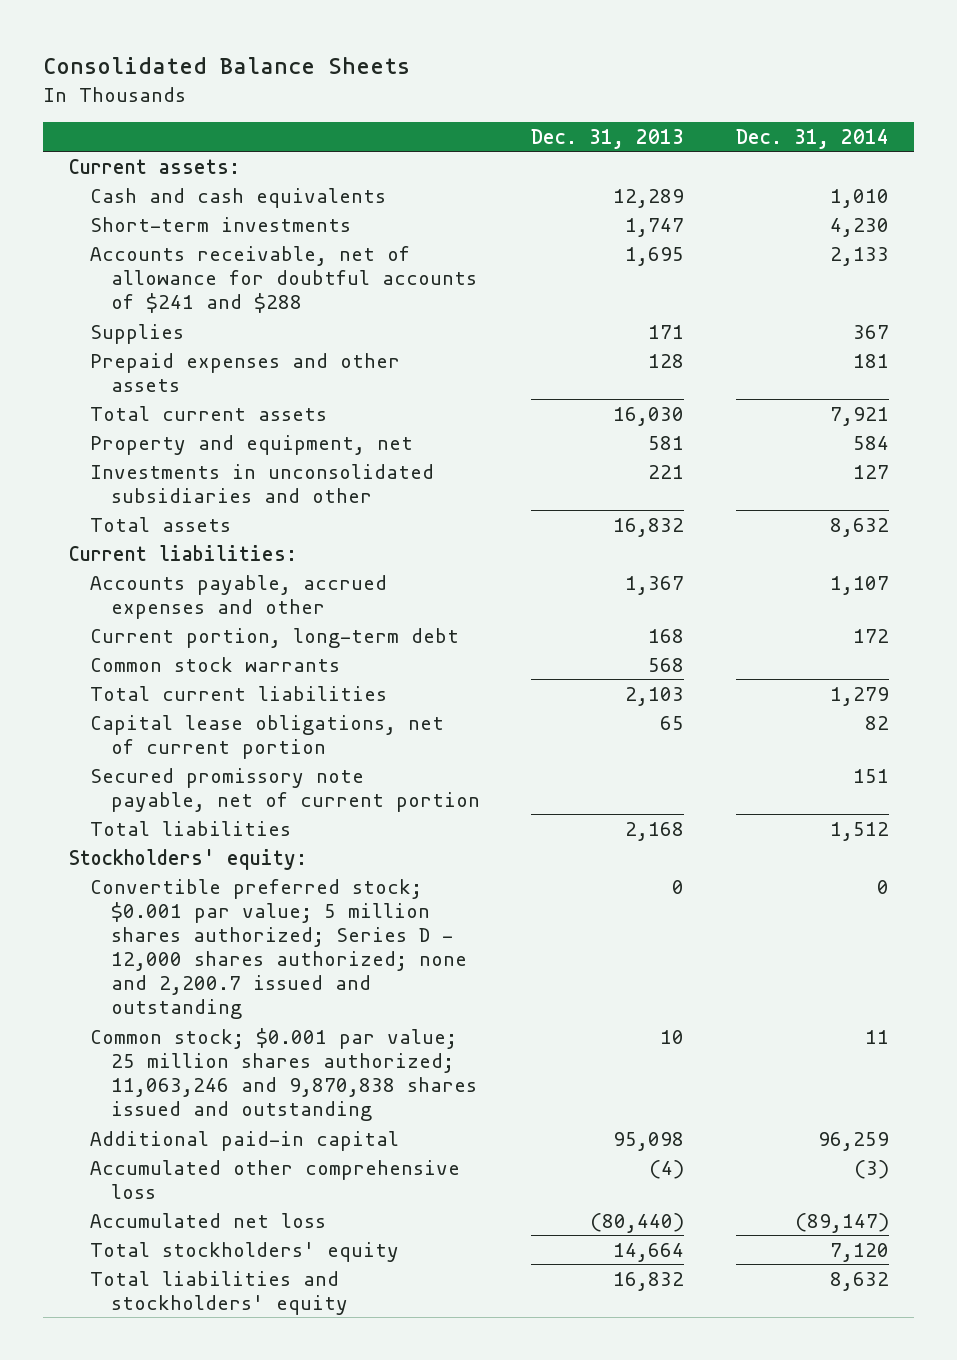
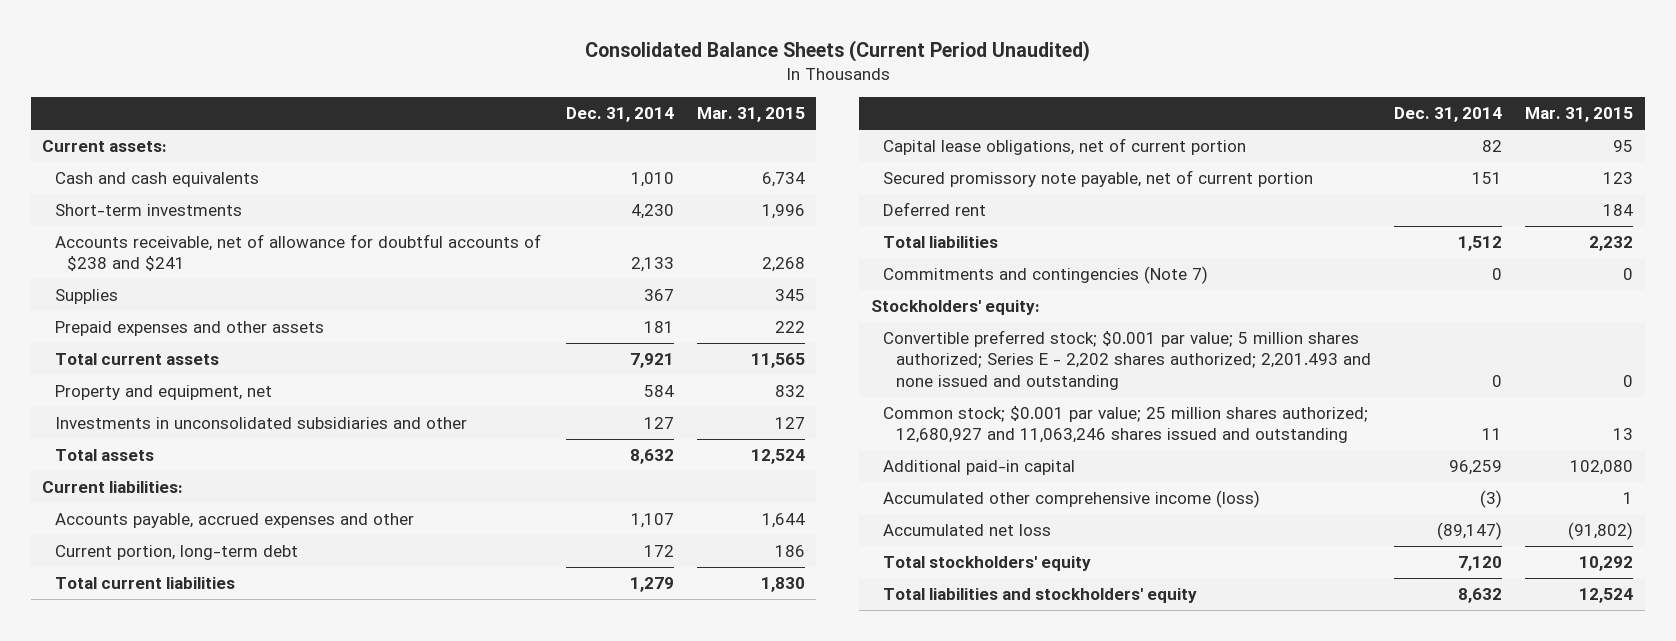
[42,57,410,75] Consolidated Balance Sheets -> [584,40,1090,63] Consolidated Balance Sheets (Current Period Unaudited)
[531,128,685,149] Dec. 31, 2013 -> none
none -> [696,107,805,123] Mar. 31, 2015
[89,245,477,313] Accounts receivable, net of allowance for doubtful accounts of $241 and $288 -> [54,233,541,272] Accounts receivable, net of allowance for doubtful accounts of $238 and $241
[89,656,340,672] Common stock warrants -> none
none -> [883,201,987,216] Deferred rent
none -> [883,265,1209,284] Commitments and contingencies (Note 7)
[89,878,467,1019] Convertible preferred stock; $0.001 par value; 5 million shares authorized; Series D - 12,000 shares authorized; none and 2,200.7 issued and outstanding -> [883,329,1371,391] Convertible preferred stock; $0.001 par value; 5 million shares authorized; Series E - 2,202 shares authorized; 2,201.493 and none issued and outstanding
[89,1027,477,1121] Common stock; $0.001 par value; 25 million shares authorized; 11,063,246 and 9,870,838 shares issued and outstanding -> [883,405,1369,444] Common stock; $0.001 par value; 25 million shares authorized; 12,680,927 and 11,063,246 shares issued and outstanding
[89,1159,460,1199] Accumulated other comprehensive loss -> [883,489,1261,508] Accumulated other comprehensive income (loss)

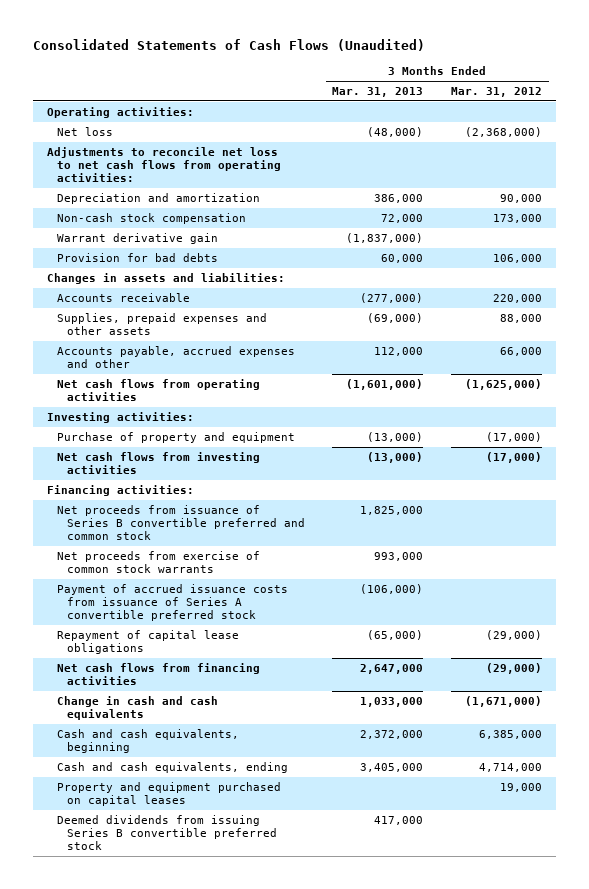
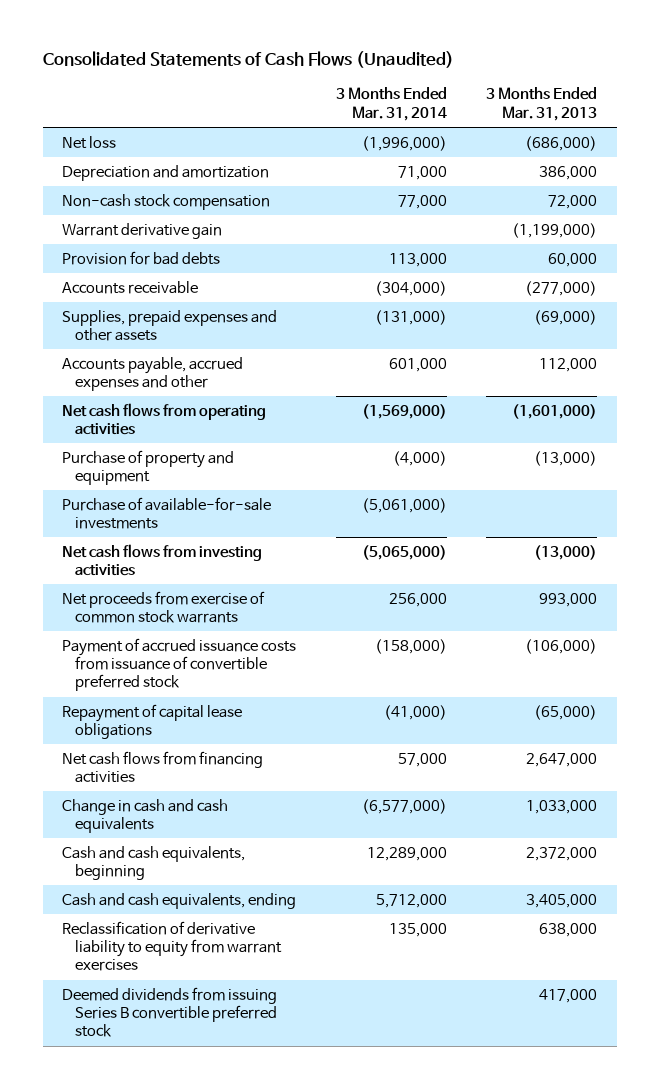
[451,86,543,97] Mar. 31, 2012 -> none
none -> [335,87,447,121] 3 Months Ended Mar. 31, 2014
[46,106,194,118] Operating activities: -> none
[46,146,281,183] Adjustments to reconcile net loss to net cash flows from operating activities: -> none
[367,126,424,137] (48,000) -> [525,135,598,151] (686,000)
[346,232,424,243] (1,837,000) -> [512,222,598,238] (1,199,000)
[46,272,285,284] Changes in assets and liabilities: -> none
[46,411,194,423] Investing activities: -> none
none -> [62,496,272,529] Purchase of available-for-sale investments
[46,484,194,496] Financing activities: -> none
[56,504,305,541] Net proceeds from issuance of Series B convertible preferred and common stock -> none
[56,583,288,622] Payment of accrued issuance costs from issuance of Series A convertible preferred stock -> [62,637,297,691] Payment of accrued issuance costs from issuance of convertible preferred stock
[56,781,281,807] Property and equipment purchased on capital leases -> none
none -> [62,920,282,971] Reclassification of derivative liability to equity from warrant exercises

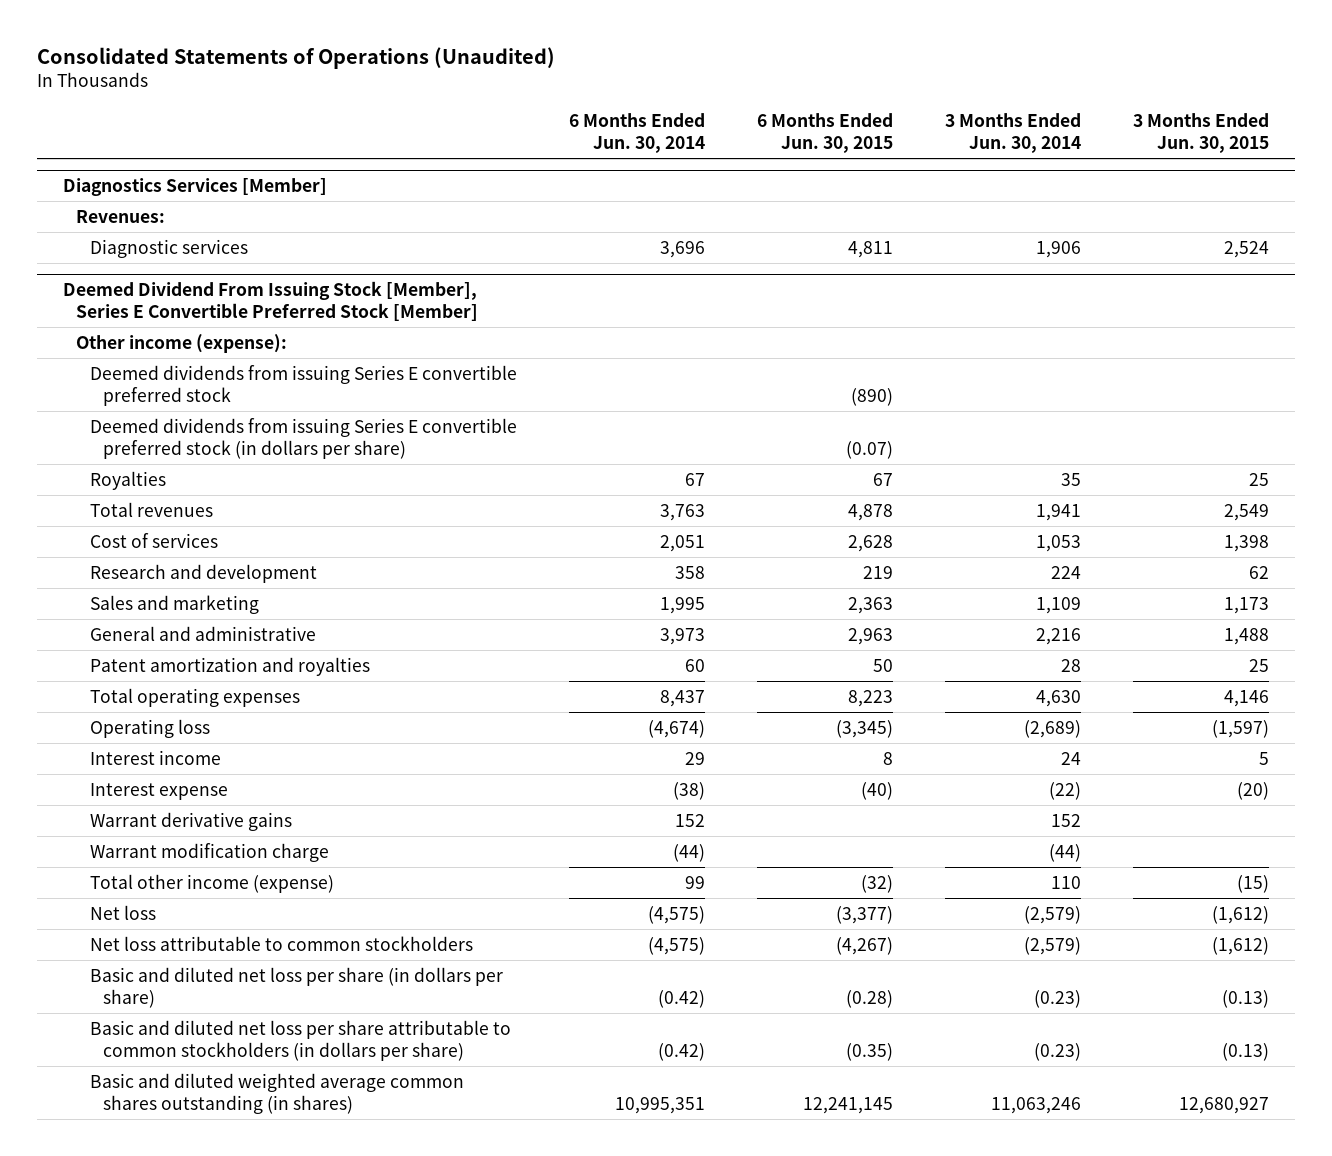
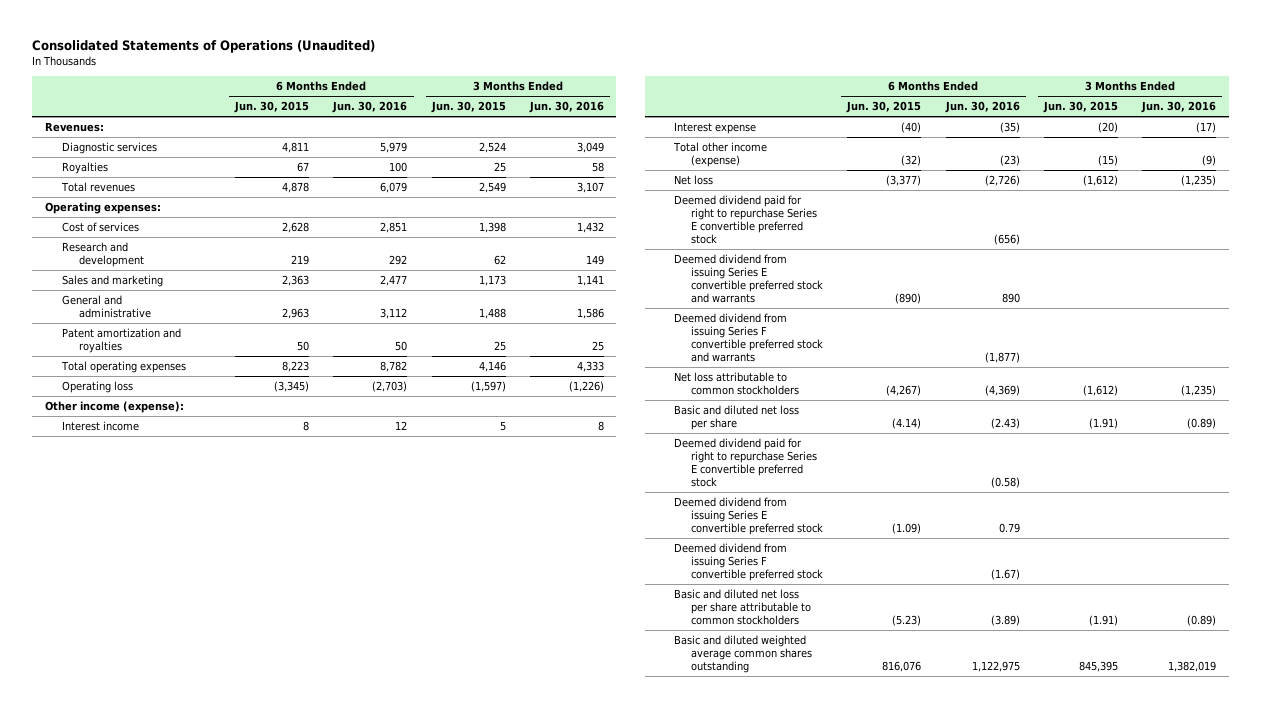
[568,112,705,153] 6 Months Ended Jun. 30, 2014 -> none
[945,112,1082,153] 3 Months Ended Jun. 30, 2014 -> none
none -> [332,101,408,114] Jun. 30, 2016
none -> [529,101,605,114] Jun. 30, 2016
[63,177,328,196] Diagnostics Services [Member] -> none
[63,280,479,322] Deemed Dividend From Issuing Stock [Member], Series E Convertible Preferred Stock [Member] -> none
[76,333,288,353] Other income (expense): -> none
[89,364,517,407] Deemed dividends from issuing Series E convertible preferred stock -> none
[89,417,517,460] Deemed dividends from issuing Series E convertible preferred stock (in dollars per share) -> none
none -> [44,202,161,215] Operating expenses:
none -> [44,401,184,414] Other income (expense):
[89,811,292,831] Warrant derivative gains -> none
[89,842,329,862] Warrant modification charge -> none
none -> [673,195,817,245] Deemed dividend paid for right to repurchase Series E convertible preferred stock
none -> [673,254,823,304] Deemed dividend from issuing Series E convertible preferred stock and warrants
none -> [673,313,823,363] Deemed dividend from issuing Series F convertible preferred stock and warrants
[89,966,503,1009] Basic and diluted net loss per share (in dollars per share) -> [673,405,799,431] Basic and diluted net loss per share
[845,990,893,1009] (0.28) -> [892,418,922,430] (4.14)
[1222,990,1270,1009] (0.13) -> [1088,418,1118,430] (1.91)
none -> [673,438,817,488] Deemed dividend paid for right to repurchase Series E convertible preferred stock
none -> [673,497,823,536] Deemed dividend from issuing Series E convertible preferred stock
none -> [673,543,823,582] Deemed dividend from issuing Series F convertible preferred stock
[89,1019,511,1062] Basic and diluted net loss per share attributable to common stockholders (in dollars per share) -> [673,589,811,626] Basic and diluted net loss per share attributable to common stockholders
[845,1043,893,1062] (0.35) -> [892,615,922,627] (5.23)
[1222,1043,1270,1062] (0.13) -> [1088,615,1118,627] (1.91)
[89,1072,464,1115] Basic and diluted weighted average common shares outstanding (in shares) -> [673,635,812,674] Basic and diluted weighted average common shares outstanding
[802,1097,893,1115] 12,241,145 -> [882,661,922,673] 816,076
[1179,1097,1270,1115] 12,680,927 -> [1078,661,1118,673] 845,395

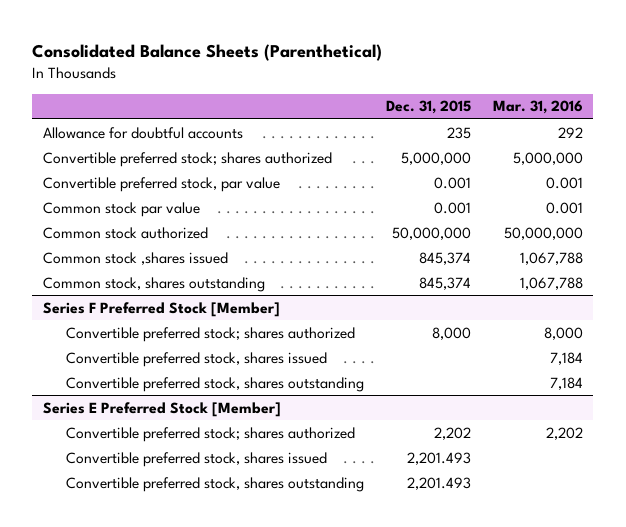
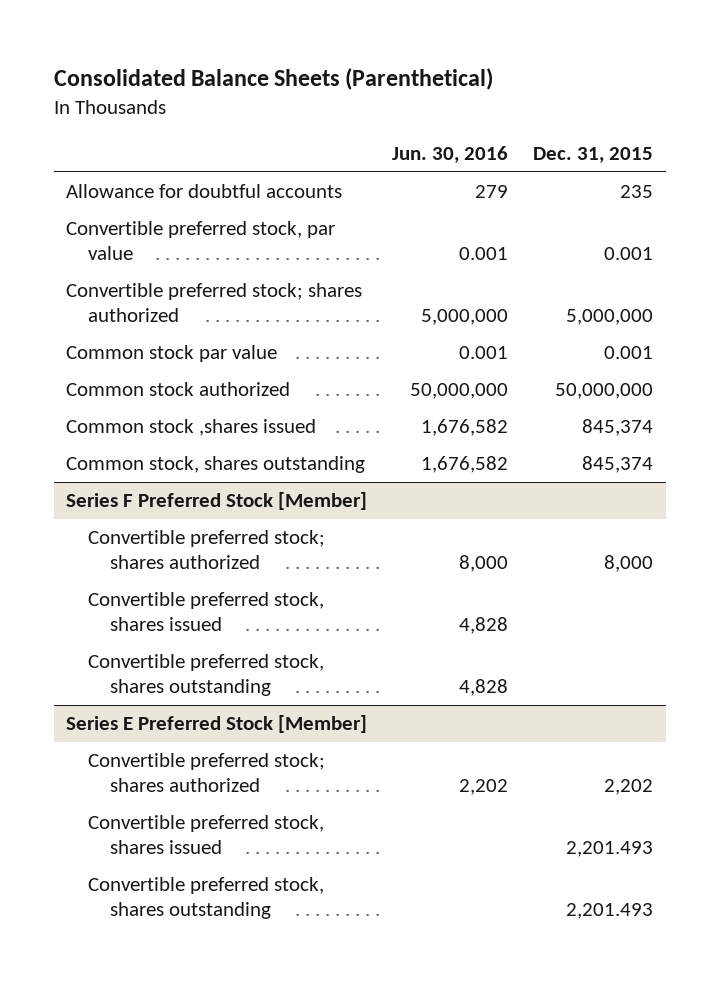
[492,100,583,115] Mar. 31, 2016 -> none
none -> [392,146,509,164] Jun. 30, 2016
[43,151,333,167] Convertible preferred stock; shares authorized -> [66,283,363,322] Convertible preferred stock; shares authorized

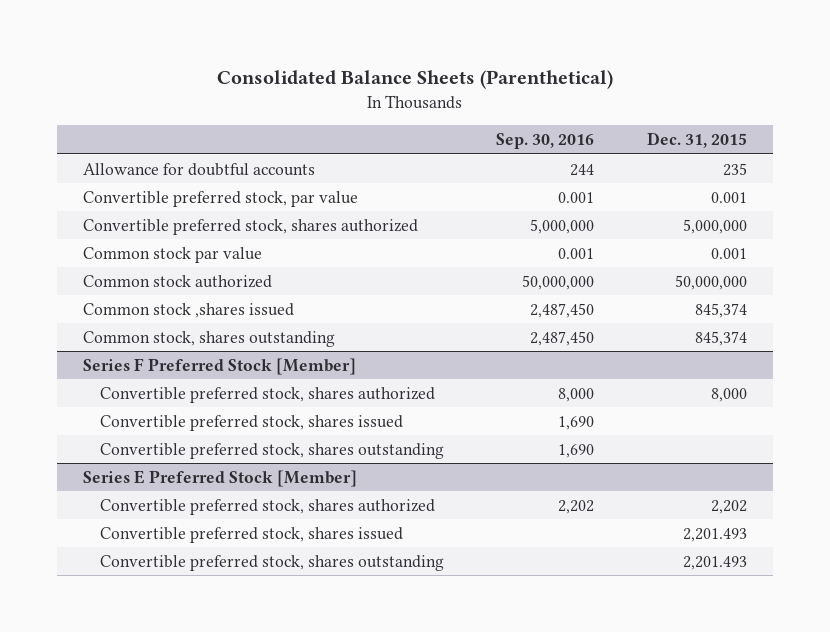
[392,146,509,164] Jun. 30, 2016 -> none
none -> [496,133,595,150] Sep. 30, 2016
[66,283,363,322] Convertible preferred stock; shares authorized -> [82,218,418,235] Convertible preferred stock, shares authorized
[88,530,326,569] Convertible preferred stock; shares authorized -> [100,386,436,403] Convertible preferred stock, shares authorized
[88,753,326,792] Convertible preferred stock; shares authorized -> [100,498,436,515] Convertible preferred stock, shares authorized

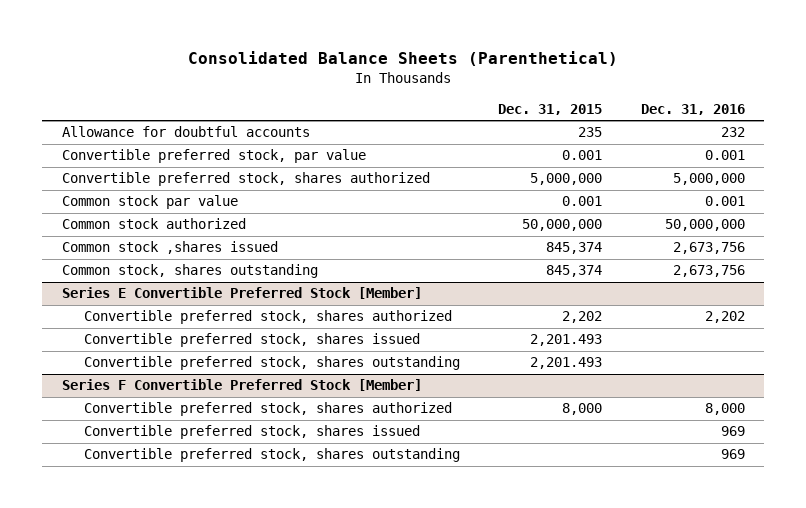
[496,133,595,150] Sep. 30, 2016 -> none
none -> [640,103,745,115] Dec. 31, 2016
[82,357,356,375] Series F Preferred Stock [Member] -> none
[100,386,436,403] Convertible preferred stock, shares authorized -> none
[100,414,404,431] Convertible preferred stock, shares issued -> none
[100,442,445,459] Convertible preferred stock, shares outstanding -> none
[82,469,357,487] Series E Preferred Stock [Member] -> [61,287,422,300] Series E Convertible Preferred Stock [Member]
none -> [61,379,422,392] Series F Convertible Preferred Stock [Member]
none -> [83,402,452,417] Convertible preferred stock, shares authorized
none -> [83,425,420,440] Convertible preferred stock, shares issued
none -> [83,448,460,463] Convertible preferred stock, shares outstanding

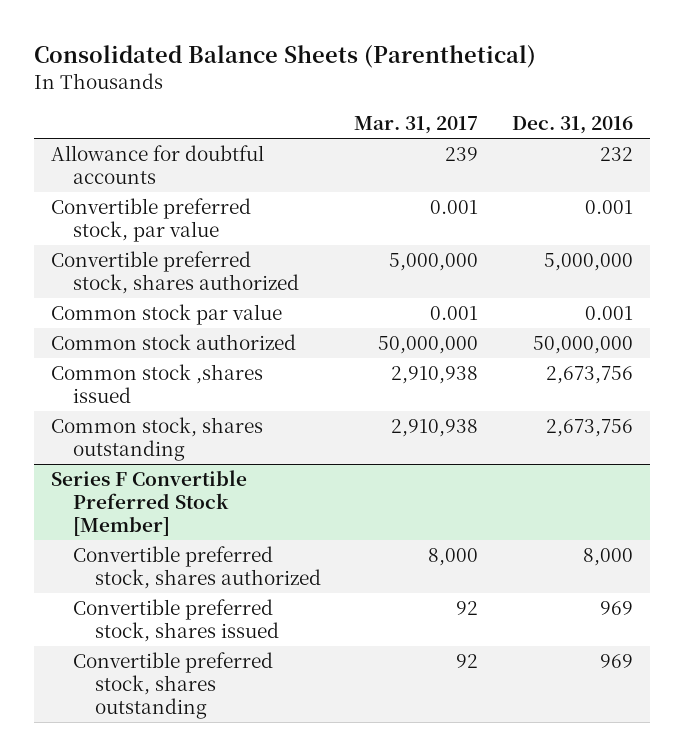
[498,103,603,115] Dec. 31, 2015 -> none
none -> [354,116,479,135] Mar. 31, 2017
[61,287,422,300] Series E Convertible Preferred Stock [Member] -> none
[83,310,452,325] Convertible preferred stock, shares authorized -> none
[83,333,420,348] Convertible preferred stock, shares issued -> none
[83,356,460,371] Convertible preferred stock, shares outstanding -> none

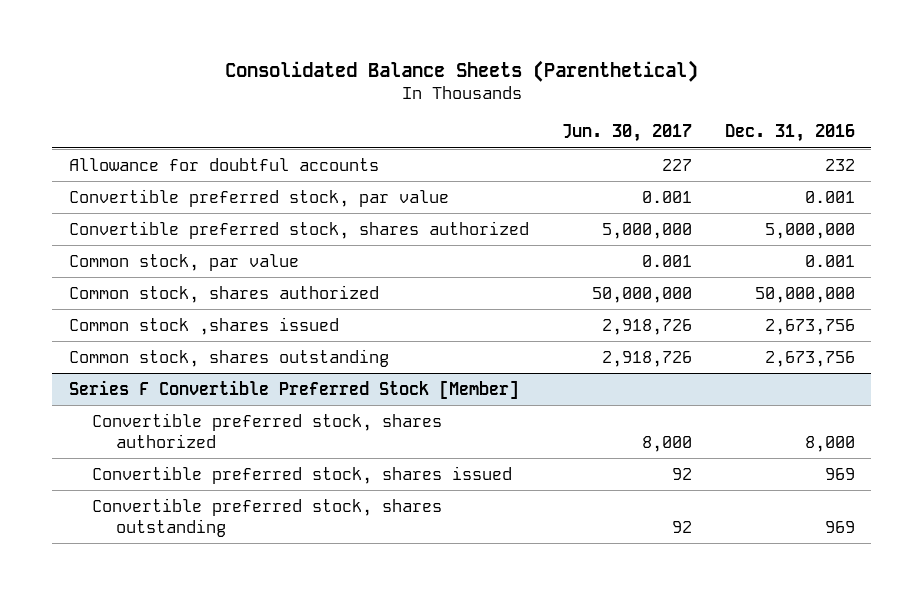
[354,116,479,135] Mar. 31, 2017 -> none
none -> [561,124,692,143] Jun. 30, 2017
[50,303,282,325] Common stock par value -> [68,253,299,271] Common stock, par value
[50,333,296,350] Common stock authorized -> [68,284,379,303] Common stock, shares authorized

